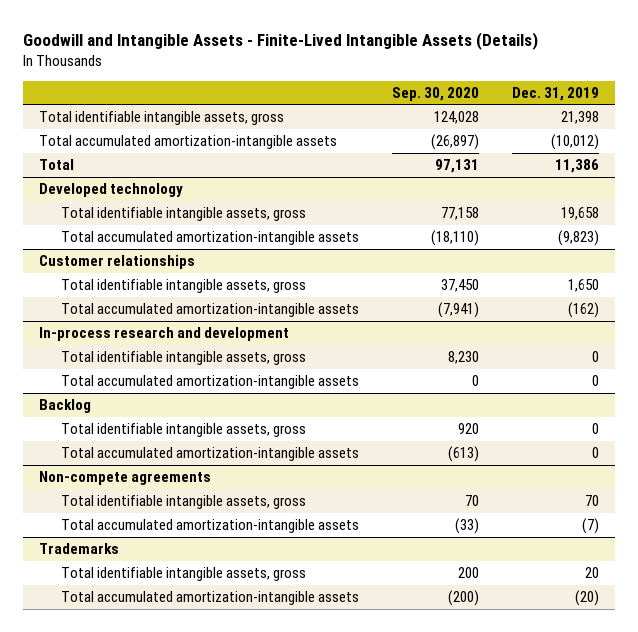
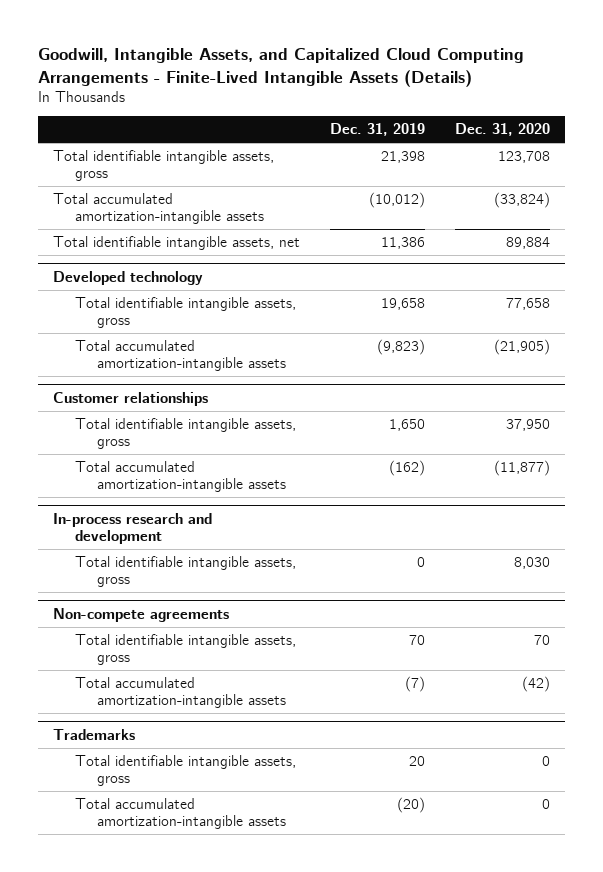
[22,31,538,50] Goodwill and Intangible Assets - Finite-Lived Intangible Assets (Details) -> [38,48,525,87] Goodwill, Intangible Assets, and Capitalized Cloud Computing Arrangements - Finite-Lived Intangible Assets (Details)
[391,86,479,101] Sep. 30, 2020 -> none
none -> [454,123,550,137] Dec. 31, 2020
[39,159,75,171] Total -> [53,235,301,250] Total identifiable intangible assets, net
[60,375,359,390] Total accumulated amortization-intangible assets -> none
[39,399,92,414] Backlog -> none
[60,423,306,438] Total identifiable intangible assets, gross -> none
[60,447,359,462] Total accumulated amortization-intangible assets -> none

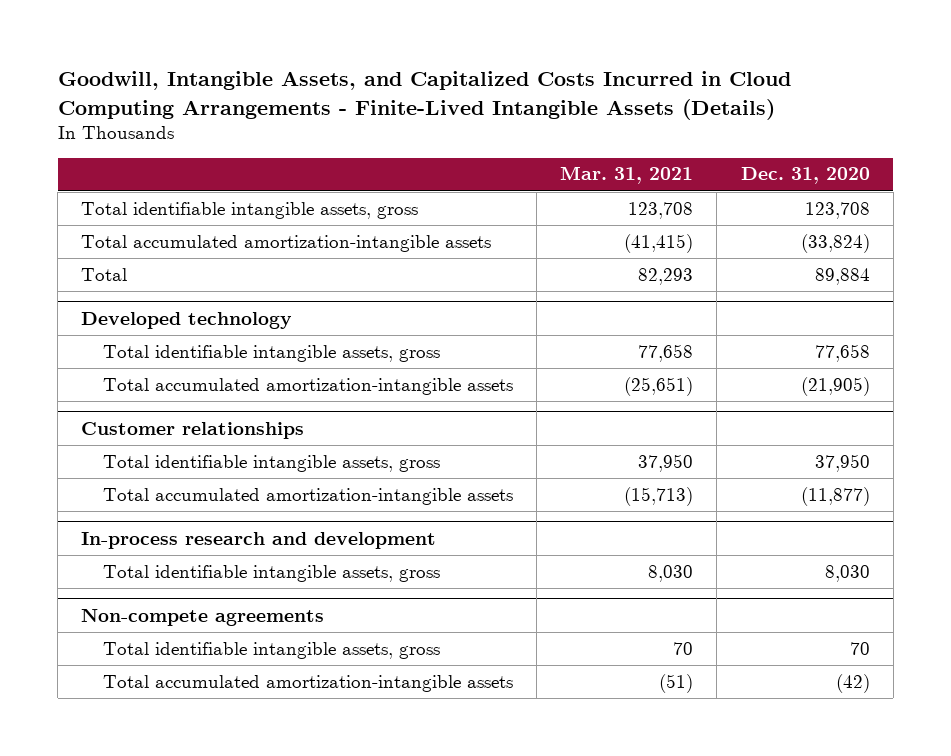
[38,48,525,87] Goodwill, Intangible Assets, and Capitalized Cloud Computing Arrangements - Finite-Lived Intangible Assets (Details) -> [57,71,791,120] Goodwill, Intangible Assets, and Capitalized Costs Incurred in Cloud Computing Arrangements - Finite-Lived Intangible Assets (Details)
[329,123,425,137] Dec. 31, 2019 -> none
none -> [560,166,694,185] Mar. 31, 2021
[53,235,301,250] Total identifiable intangible assets, net -> [81,267,128,281] Total
[53,728,136,740] Trademarks -> none
[75,754,297,787] Total identifiable intangible assets, gross -> none
[75,797,287,830] Total accumulated amortization-intangible assets -> none

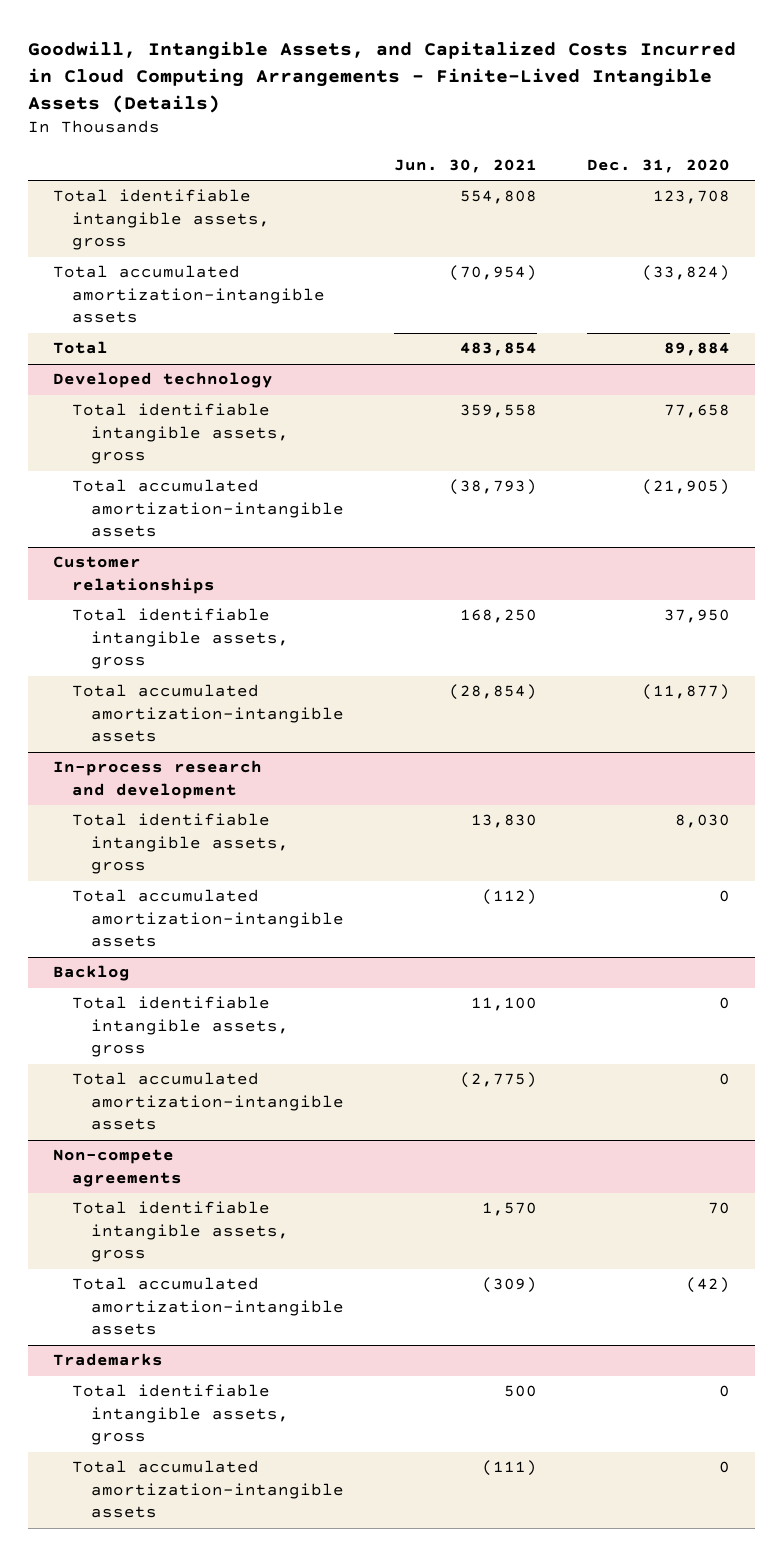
[560,166,694,185] Mar. 31, 2021 -> none
none -> [394,158,538,173] Jun. 30, 2021
none -> [71,889,344,948] Total accumulated amortization-intangible assets
none -> [52,965,130,982] Backlog
none -> [71,996,289,1058] Total identifiable intangible assets, gross
none -> [71,1072,344,1131] Total accumulated amortization-intangible assets
none -> [52,1353,163,1367] Trademarks
none -> [71,1384,289,1446] Total identifiable intangible assets, gross
none -> [71,1460,344,1519] Total accumulated amortization-intangible assets

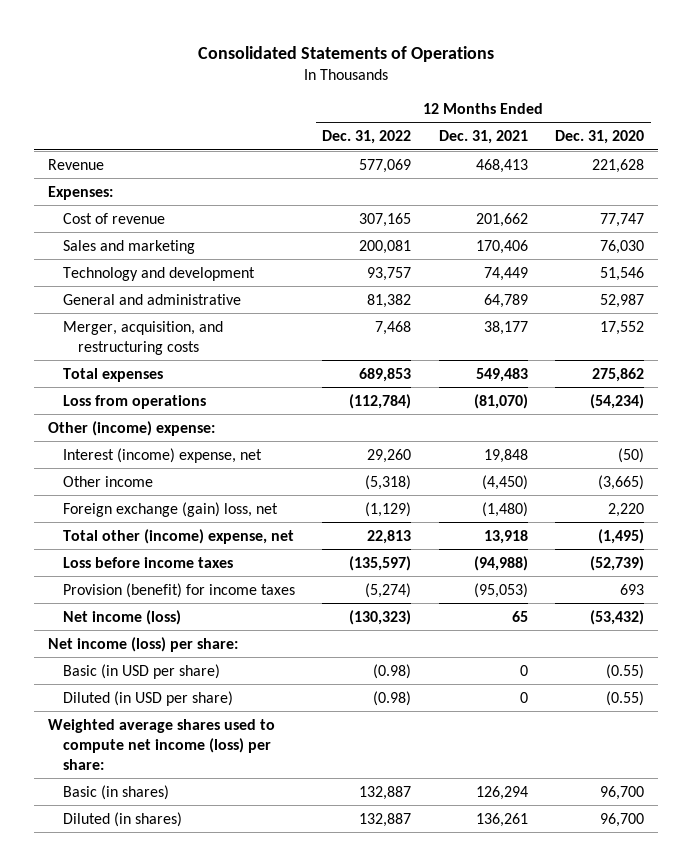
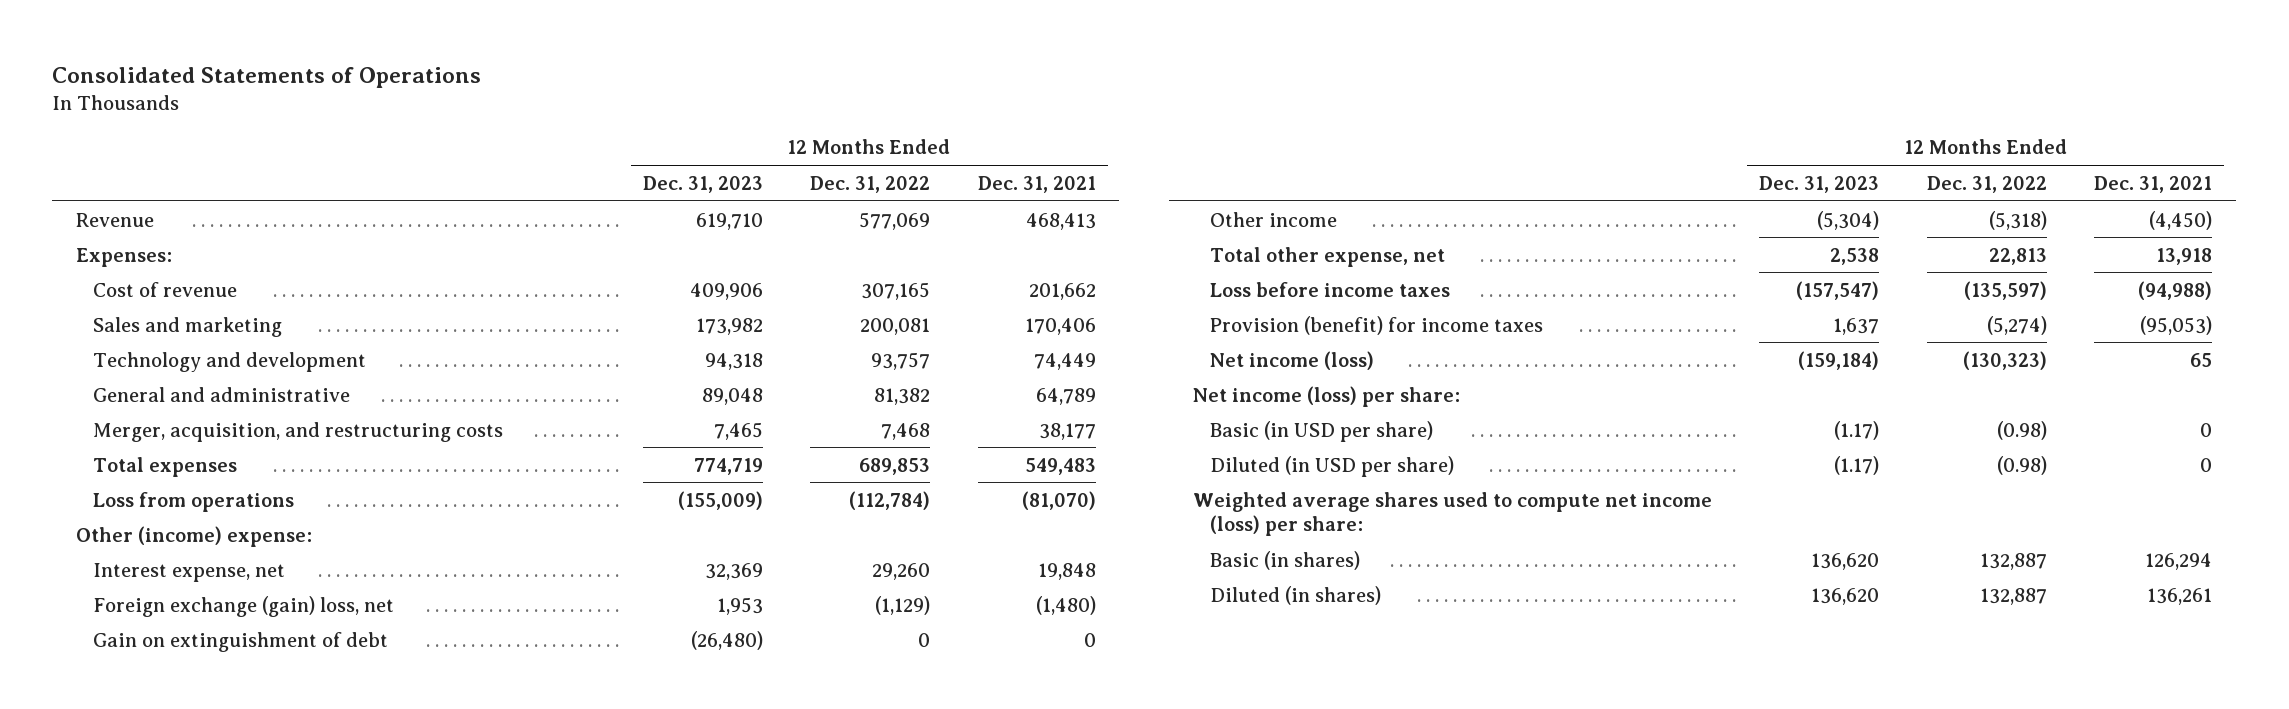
[555,130,645,145] Dec. 31, 2020 -> none
none -> [642,175,763,193] Dec. 31, 2023
[62,447,262,463] Interest (income) expense, net -> [93,562,286,582] Interest expense, net
none -> [93,631,389,652] Gain on extinguishment of debt
[62,475,153,487] Other income -> [1209,211,1337,227] Other income
[62,528,294,544] Total other (income) expense, net -> [1209,246,1445,267] Total other expense, net

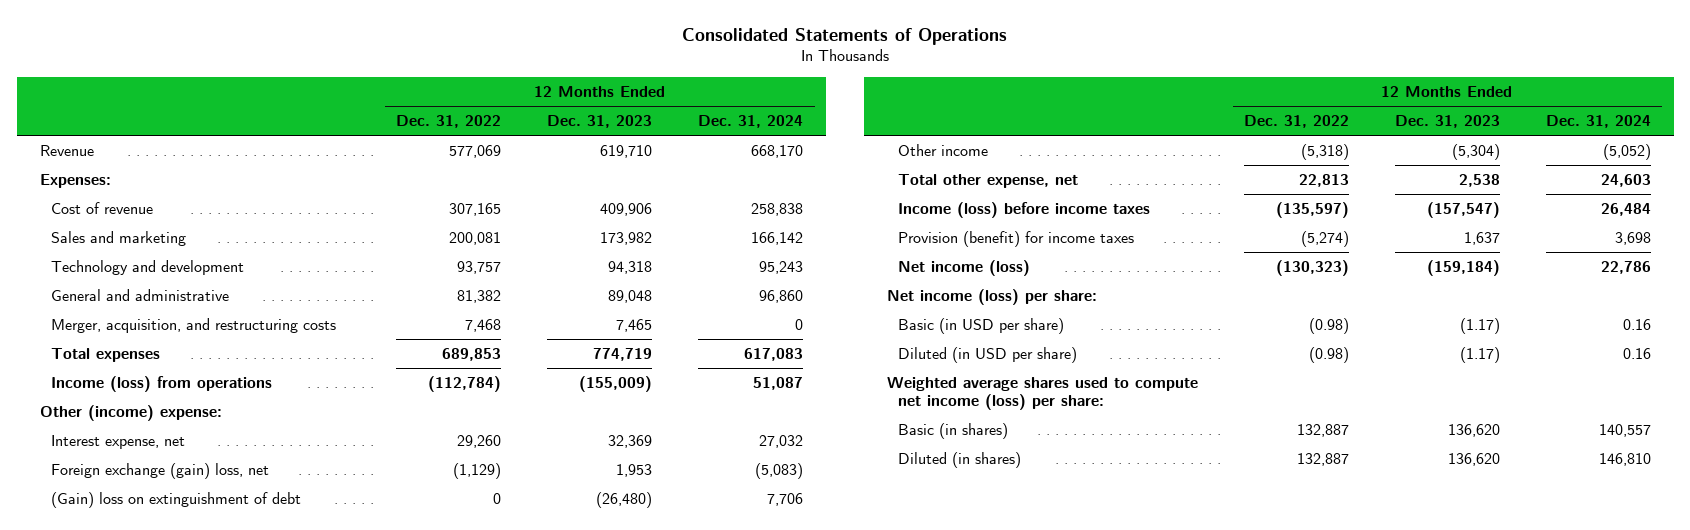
[977,175,1096,193] Dec. 31, 2021 -> none
none -> [698,115,804,129] Dec. 31, 2024
[93,491,295,512] Loss from operations -> [50,376,272,393] Income (loss) from operations
[93,631,389,652] Gain on extinguishment of debt -> [50,492,301,509] (Gain) loss on extinguishment of debt
[1209,281,1450,297] Loss before income taxes -> [898,202,1151,219] Income (loss) before income taxes

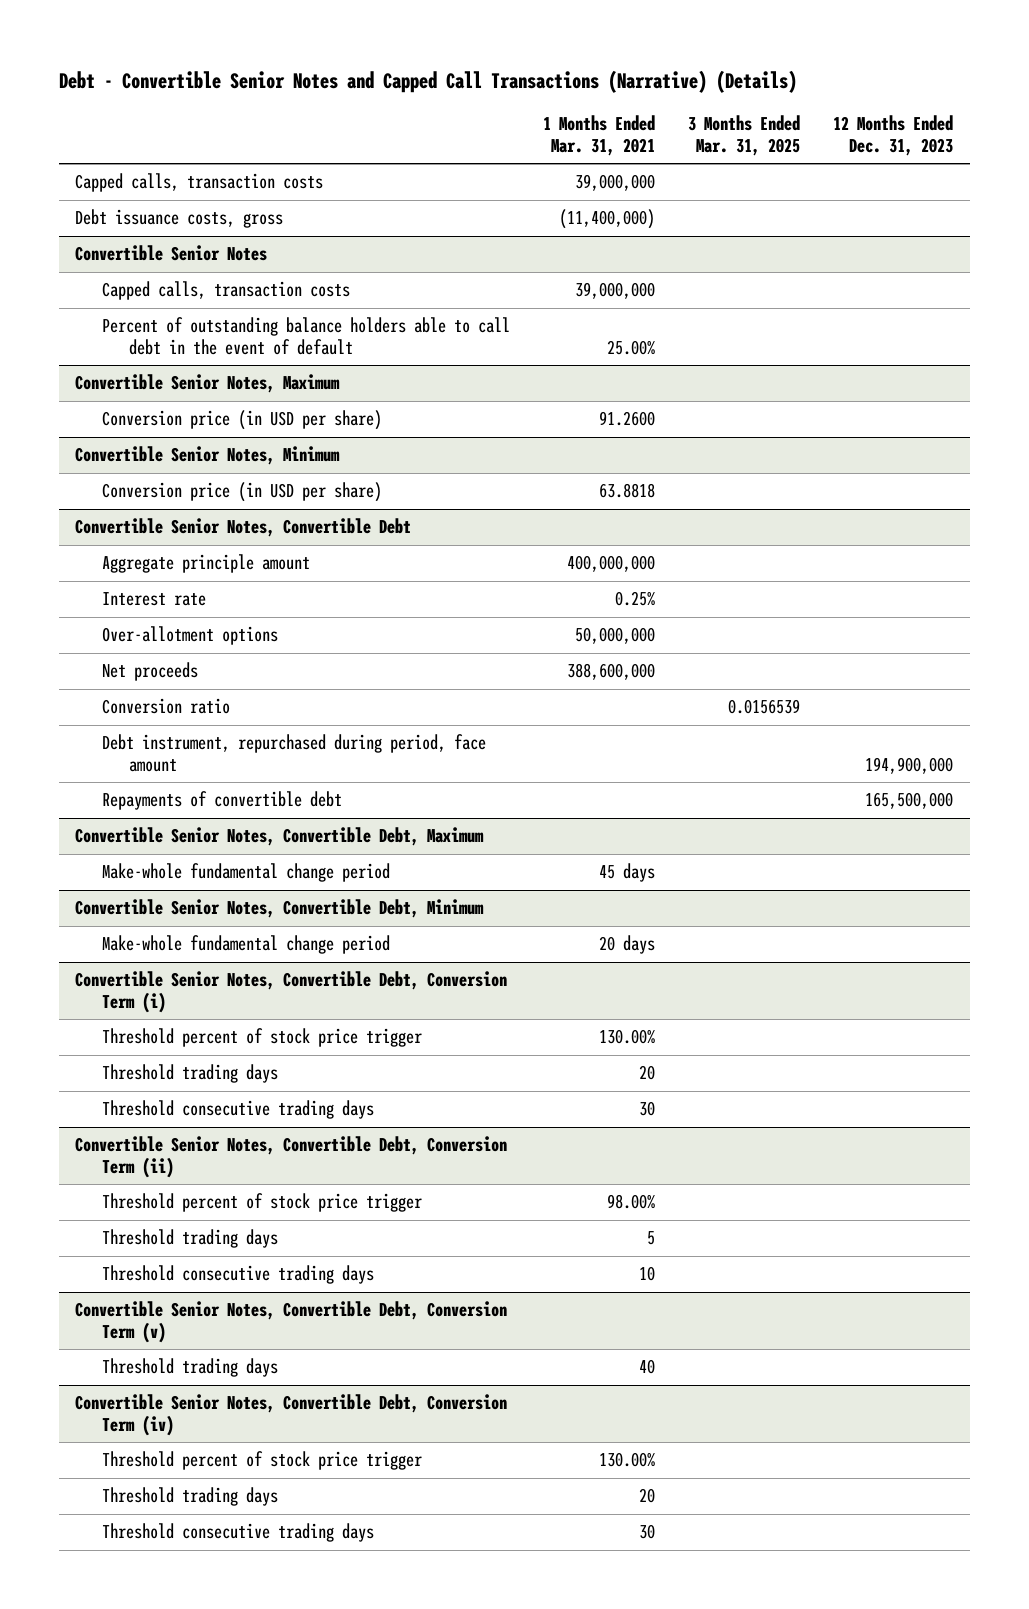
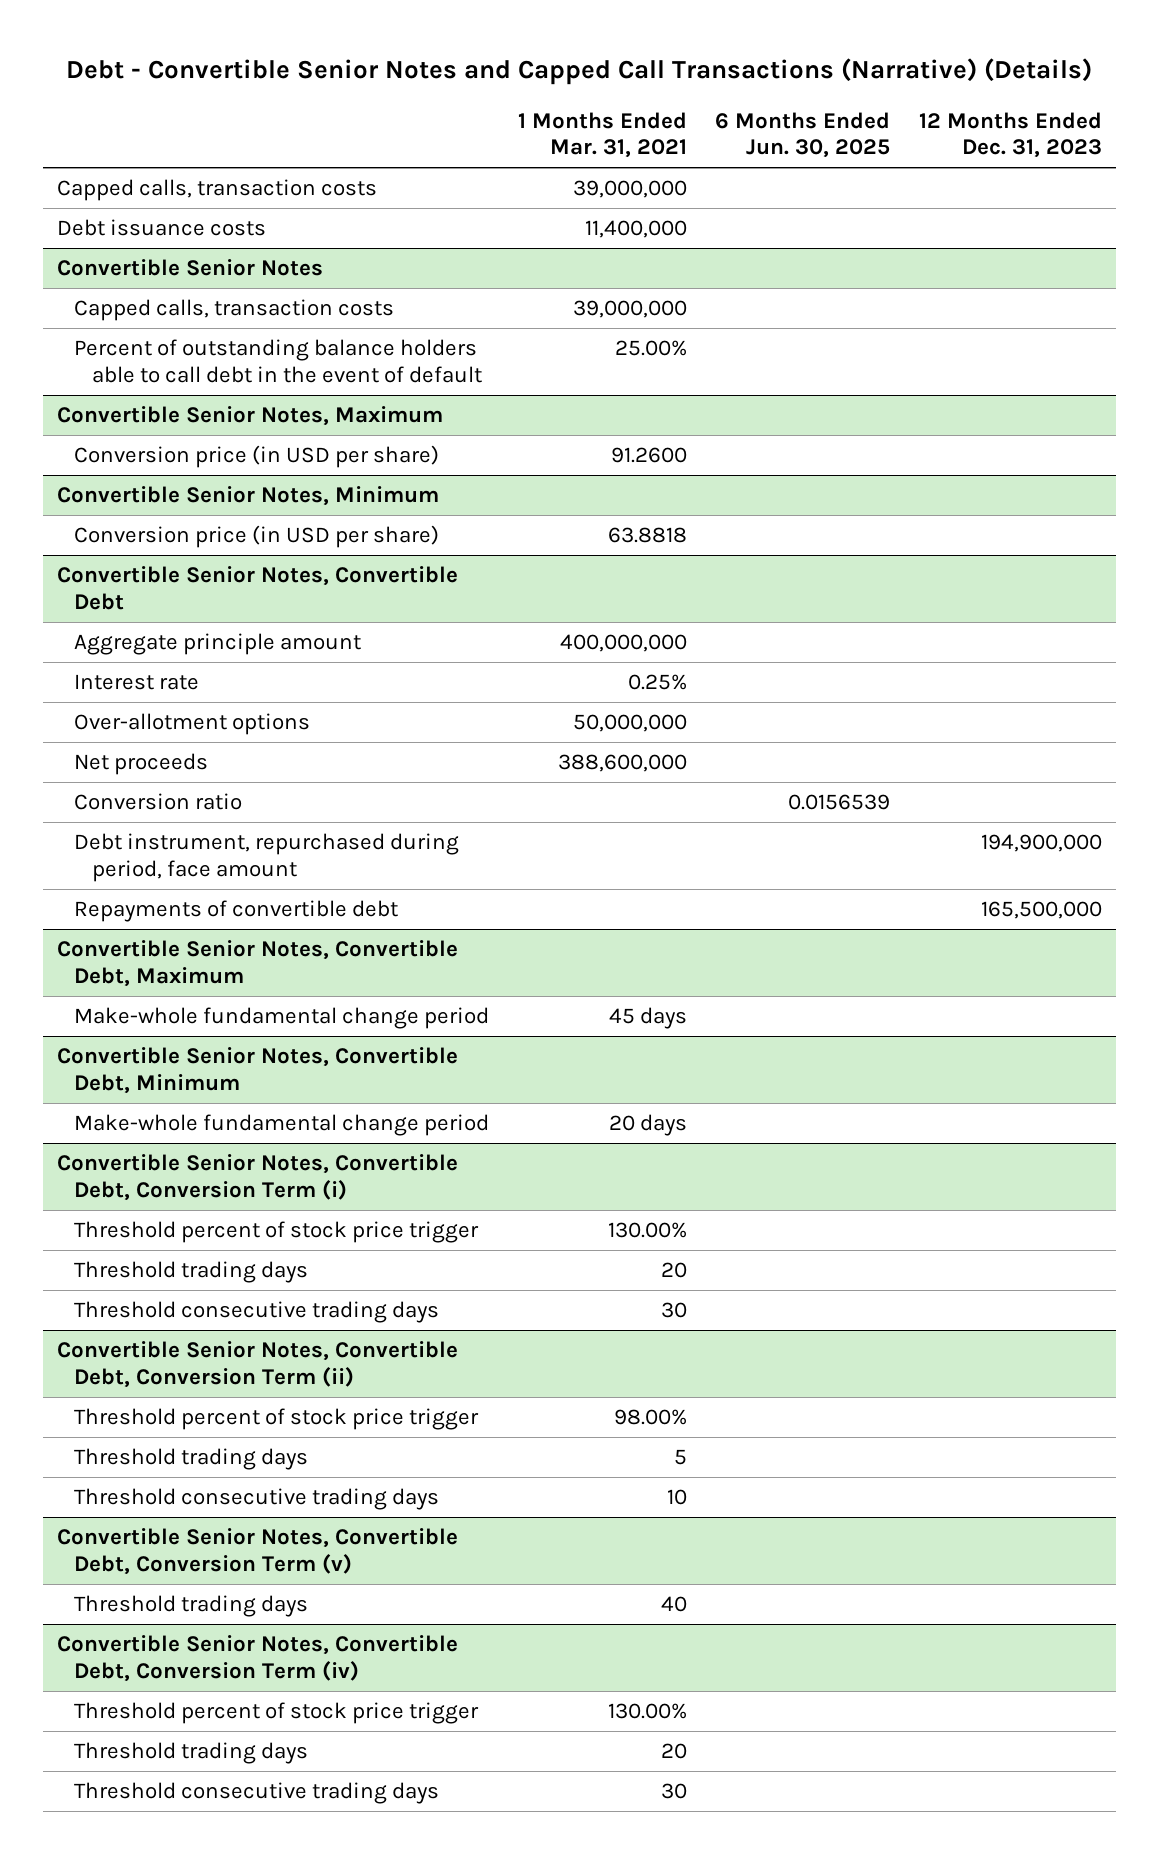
[688,115,801,157] 3 Months Ended Mar. 31, 2025 -> none
none -> [715,111,891,159] 6 Months Ended Jun. 30, 2025
[75,209,284,229] Debt issuance costs, gross -> [56,219,266,237] Debt issuance costs
[559,209,656,230] (11,400,000) -> [584,220,687,239] 11,400,000

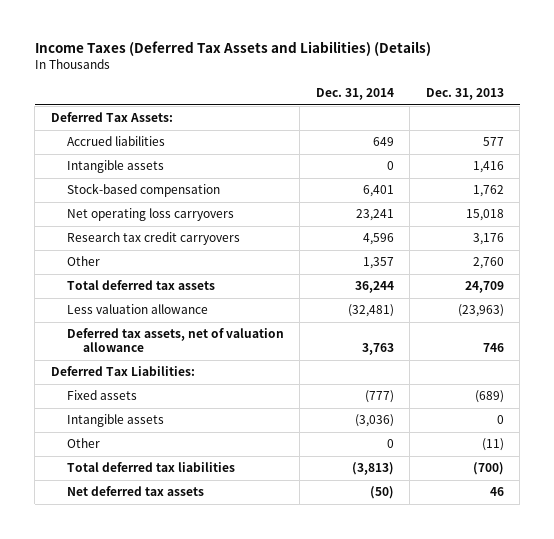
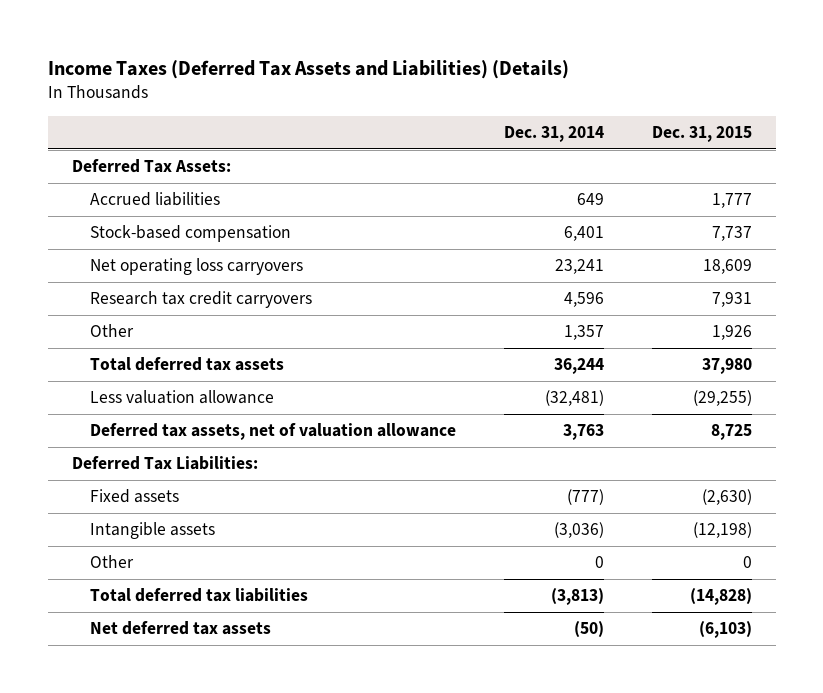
[425,88,504,101] Dec. 31, 2013 -> none
none -> [651,125,752,142] Dec. 31, 2015
[66,160,164,174] Intangible assets -> none

